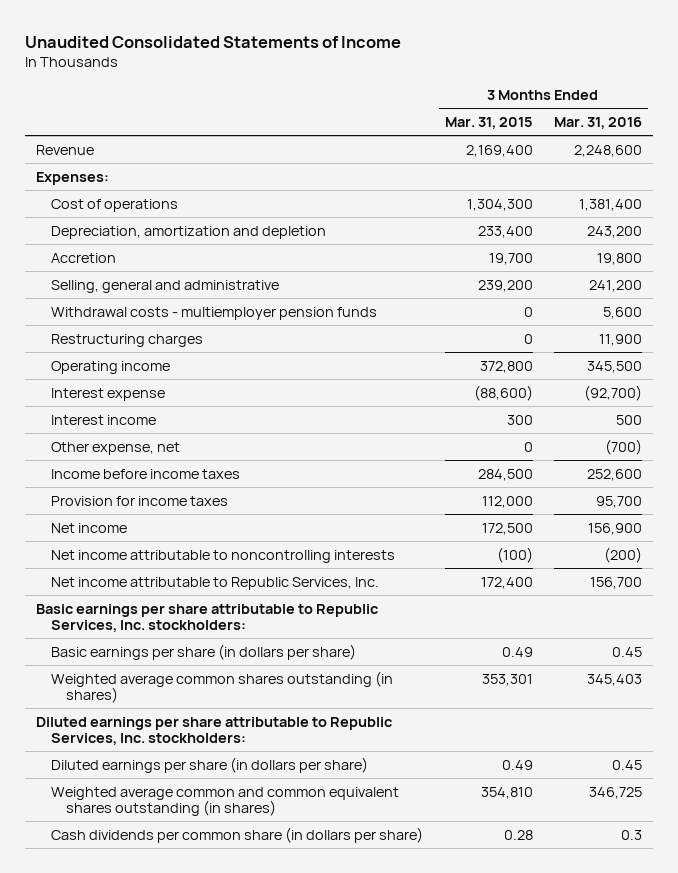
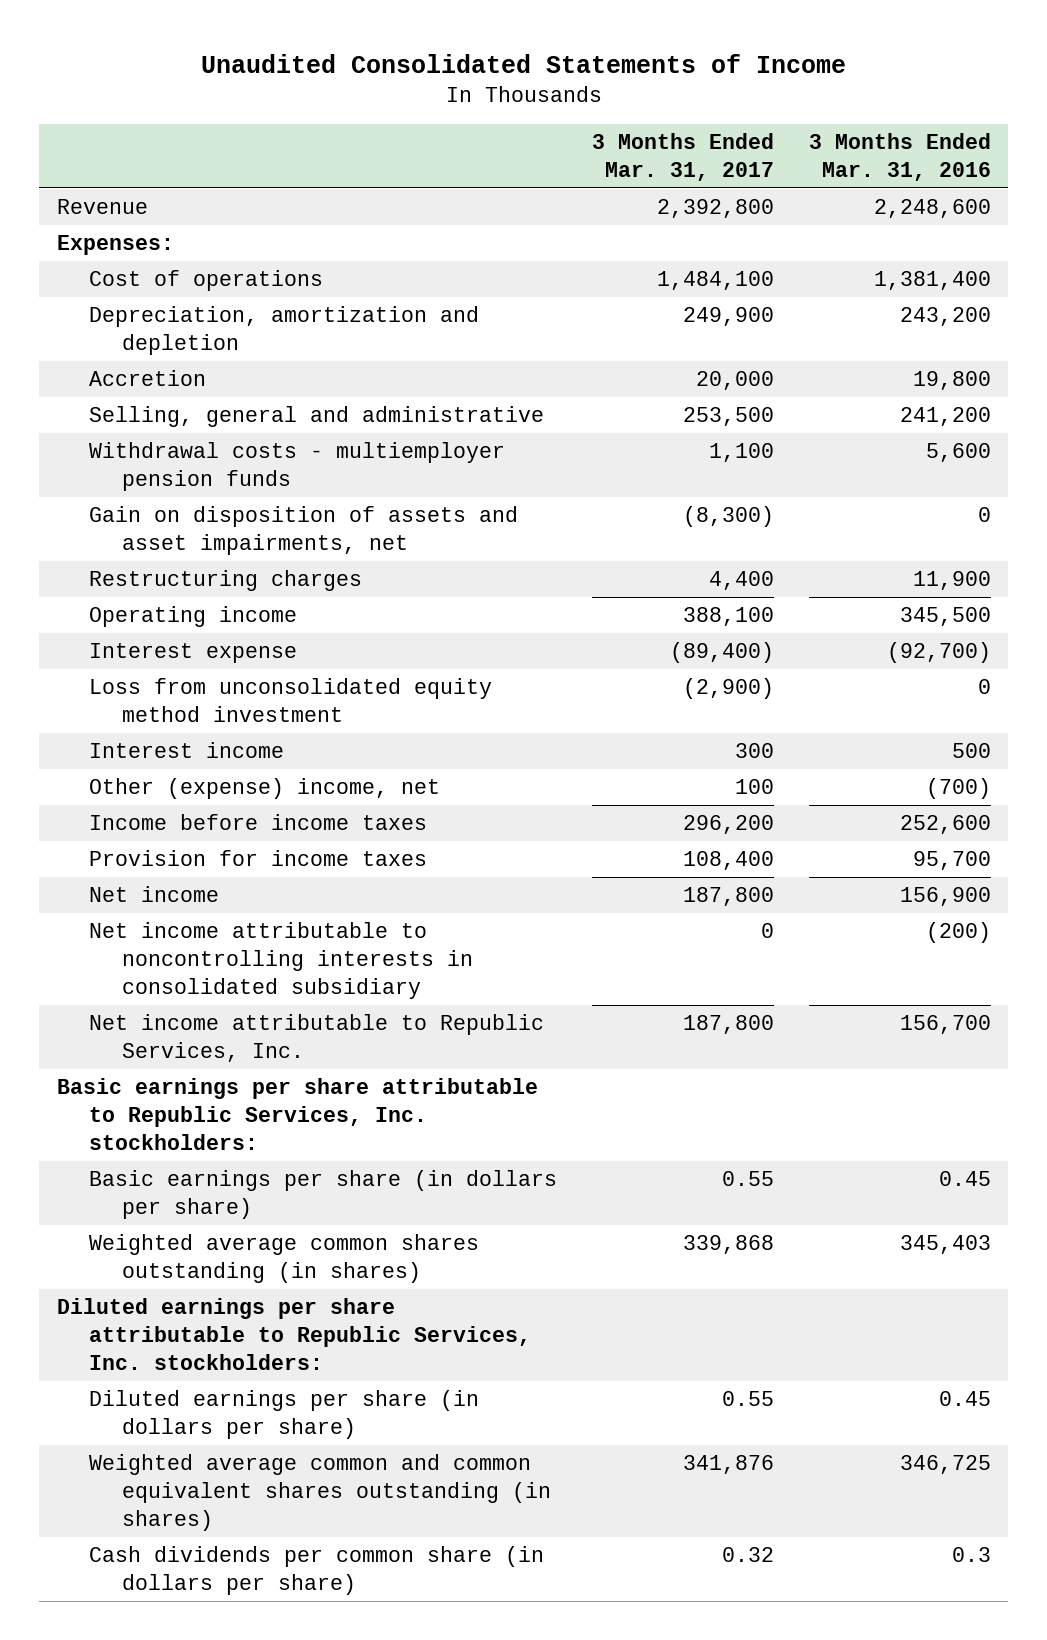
[444,117,533,130] Mar. 31, 2015 -> none
none -> [592,132,775,181] 3 Months Ended Mar. 31, 2017
none -> [89,506,519,555] Gain on disposition of assets and asset impairments, net
none -> [89,678,493,722] Loss from unconsolidated equity method investment
[51,441,181,455] Other expense, net -> [89,778,441,800] Other (expense) income, net
[51,549,396,563] Net income attributable to noncontrolling interests -> [89,922,474,999] Net income attributable to noncontrolling interests in consolidated subsidiary

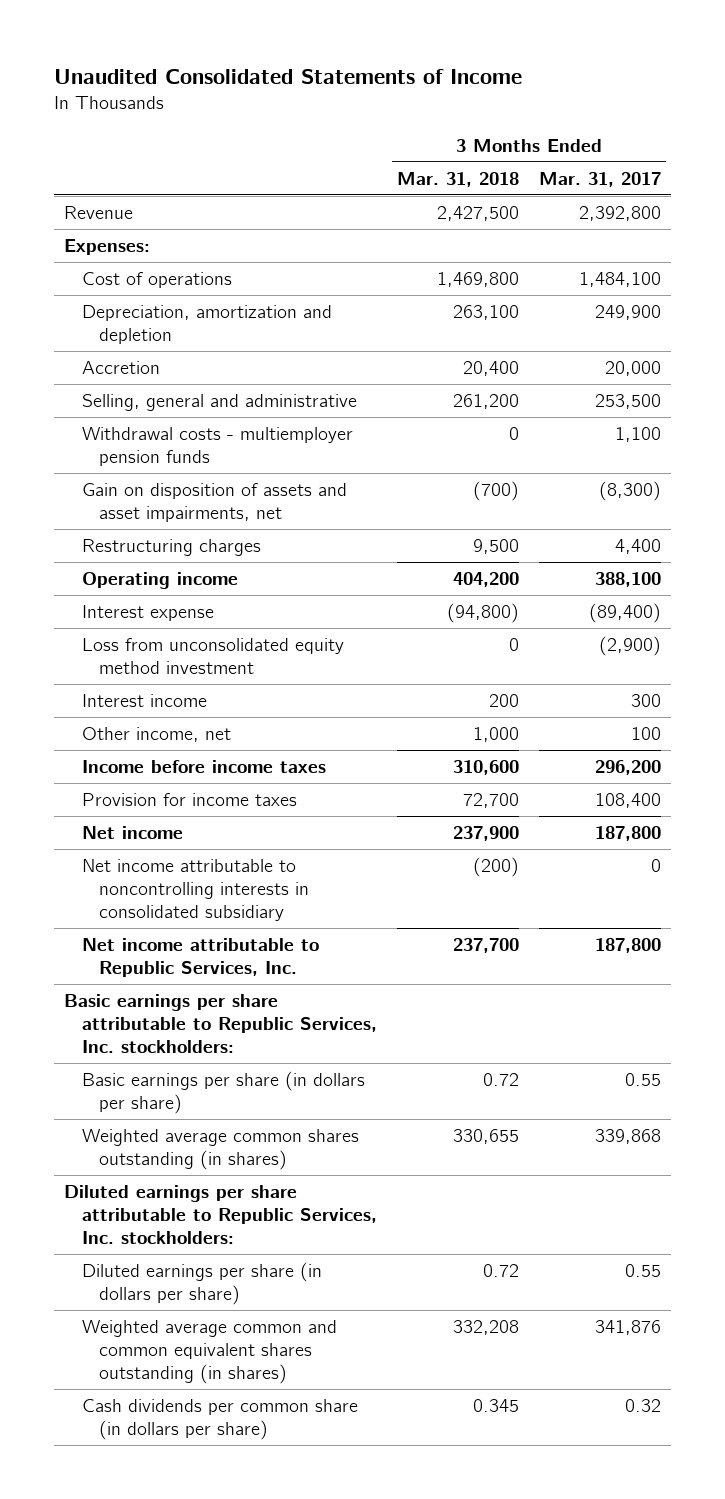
[808,132,991,181] 3 Months Ended Mar. 31, 2016 -> none
none -> [396,171,519,187] Mar. 31, 2018
[89,778,441,800] Other (expense) income, net -> [81,727,231,743] Other income, net

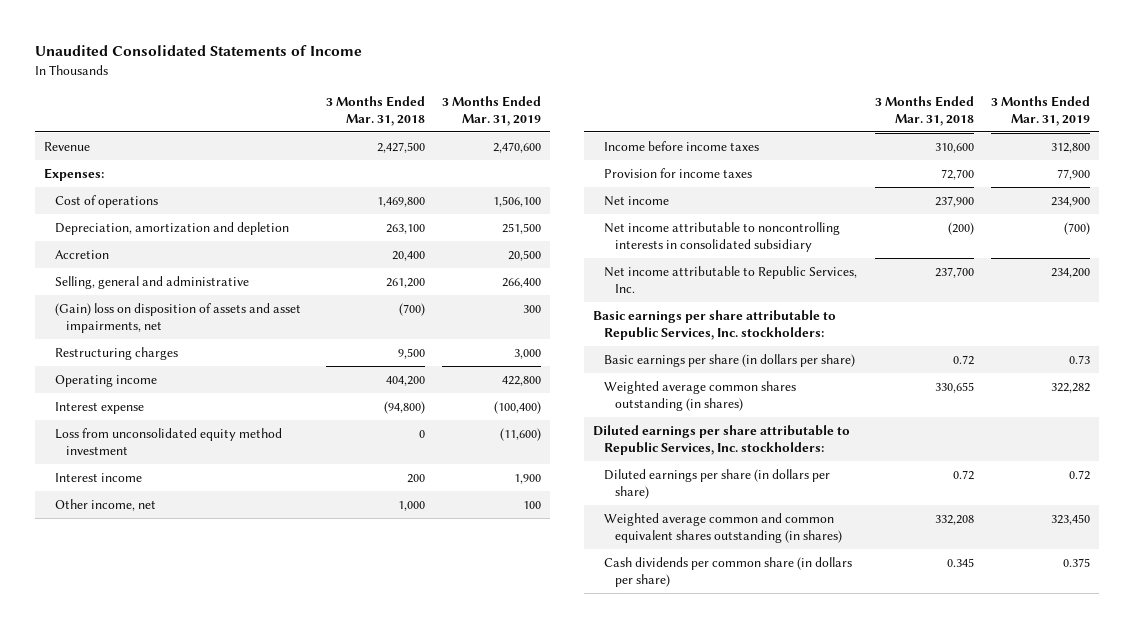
[538,171,661,187] Mar. 31, 2017 -> none
none -> [442,96,542,127] 3 Months Ended Mar. 31, 2019
[81,427,353,467] Withdrawal costs - multiemployer pension funds -> none
[81,483,347,523] Gain on disposition of assets and asset impairments, net -> [54,302,301,333] (Gain) loss on disposition of assets and asset impairments, net

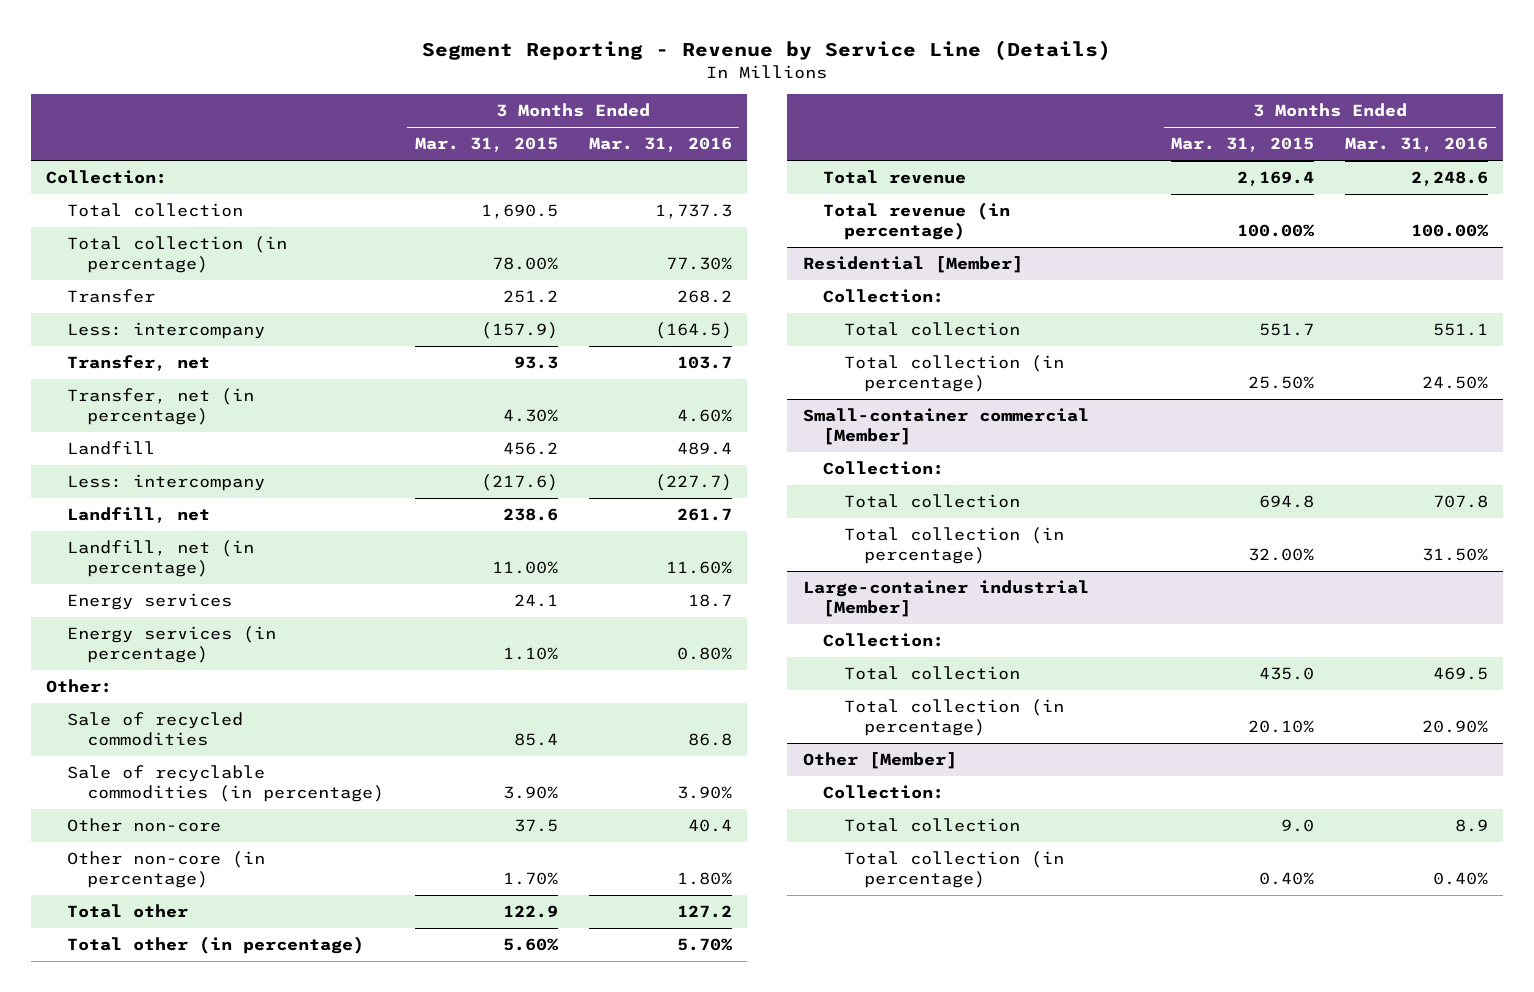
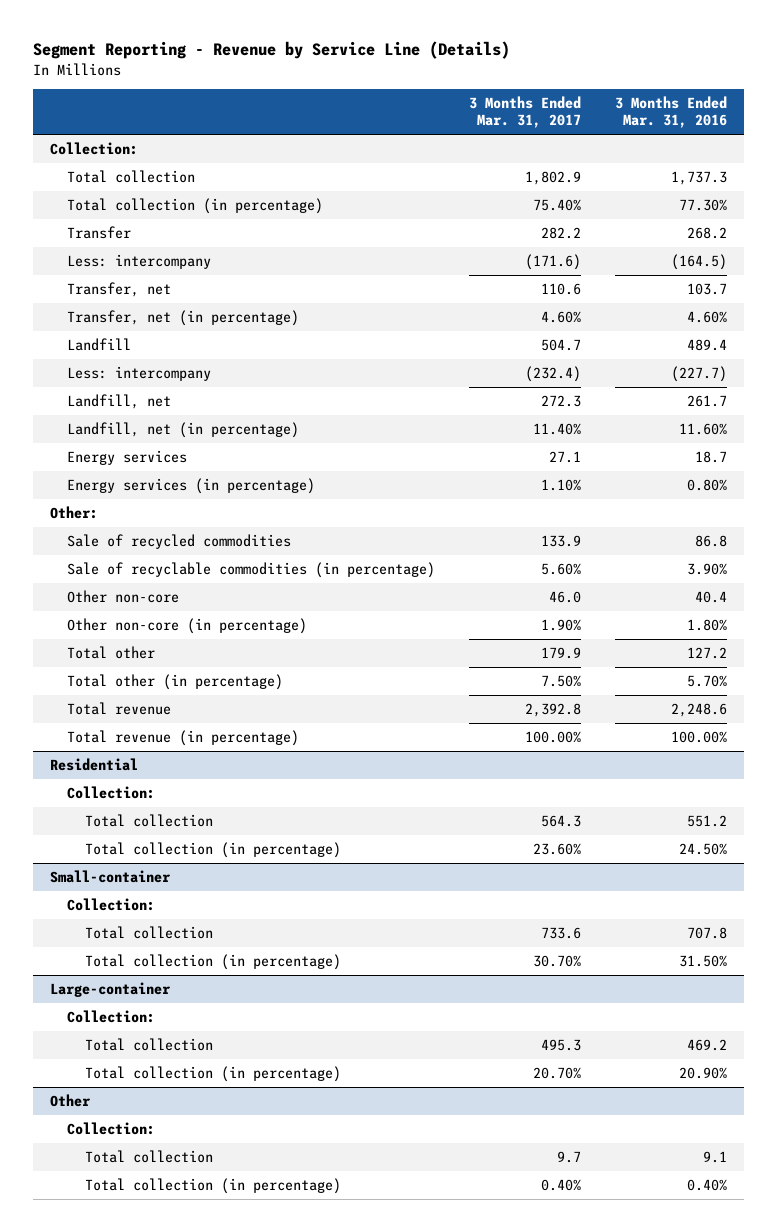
[415,137,559,153] Mar. 31, 2015 -> none
none -> [469,95,582,129] 3 Months Ended Mar. 31, 2017
[802,256,1023,274] Residential [Member] -> [49,758,138,772] Residential
[1433,323,1489,337] 551.1 -> [686,815,727,828] 551.2
[802,408,1089,446] Small-container commercial [Member] -> [49,870,171,884] Small-container
[802,580,1089,618] Large-container industrial [Member] -> [49,982,171,998] Large-container
[1433,667,1489,681] 469.5 -> [686,1039,727,1052] 469.2
[802,752,957,770] Other [Member] -> [49,1094,91,1108] Other
[1455,819,1489,833] 8.9 -> [702,1151,727,1164] 9.1

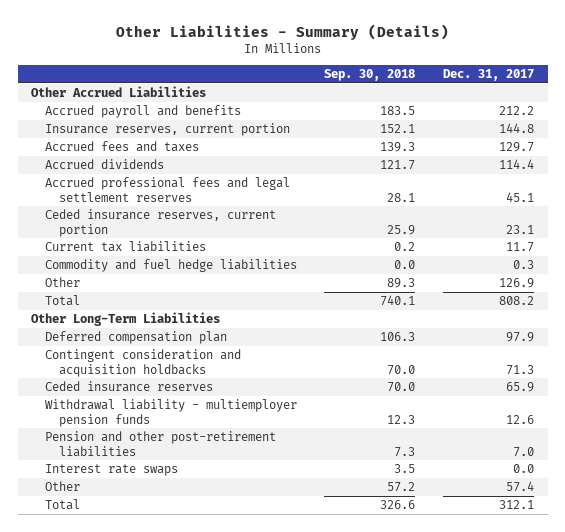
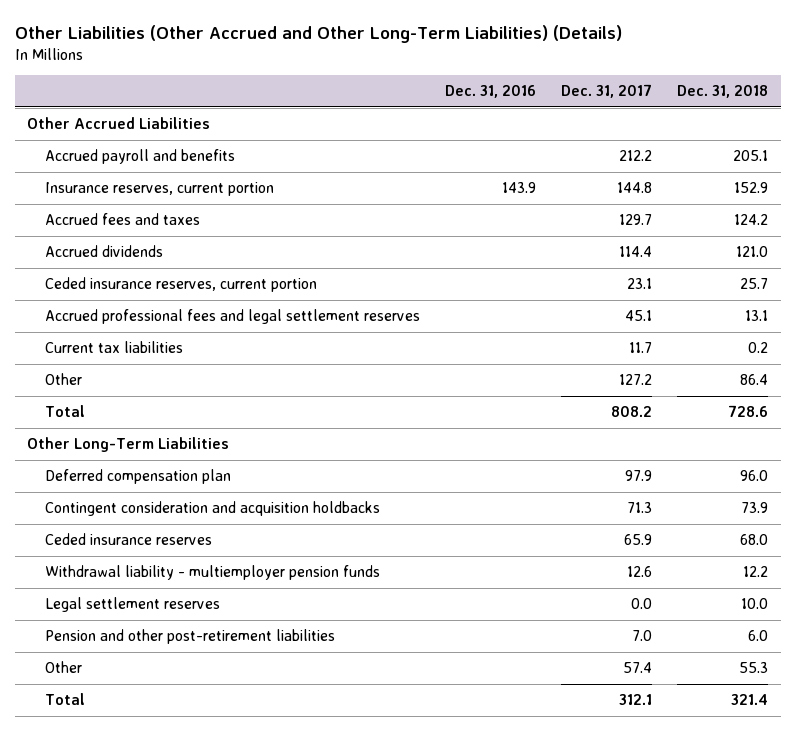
[115,23,449,40] Other Liabilities - Summary (Details) -> [14,24,622,43] Other Liabilities (Other Accrued and Other Long-Term Liabilities) (Details)
[324,69,416,82] Sep. 30, 2018 -> none
none -> [445,85,537,99] Dec. 31, 2016
none -> [677,85,769,99] Dec. 31, 2018
[45,177,291,202] Accrued professional fees and legal settlement reserves -> [44,309,420,325] Accrued professional fees and legal settlement reserves
[45,259,298,273] Commodity and fuel hedge liabilities -> none
[498,278,534,289] 126.9 -> [619,374,653,386] 127.2
none -> [44,597,220,613] Legal settlement reserves
[45,464,179,477] Interest rate swaps -> none

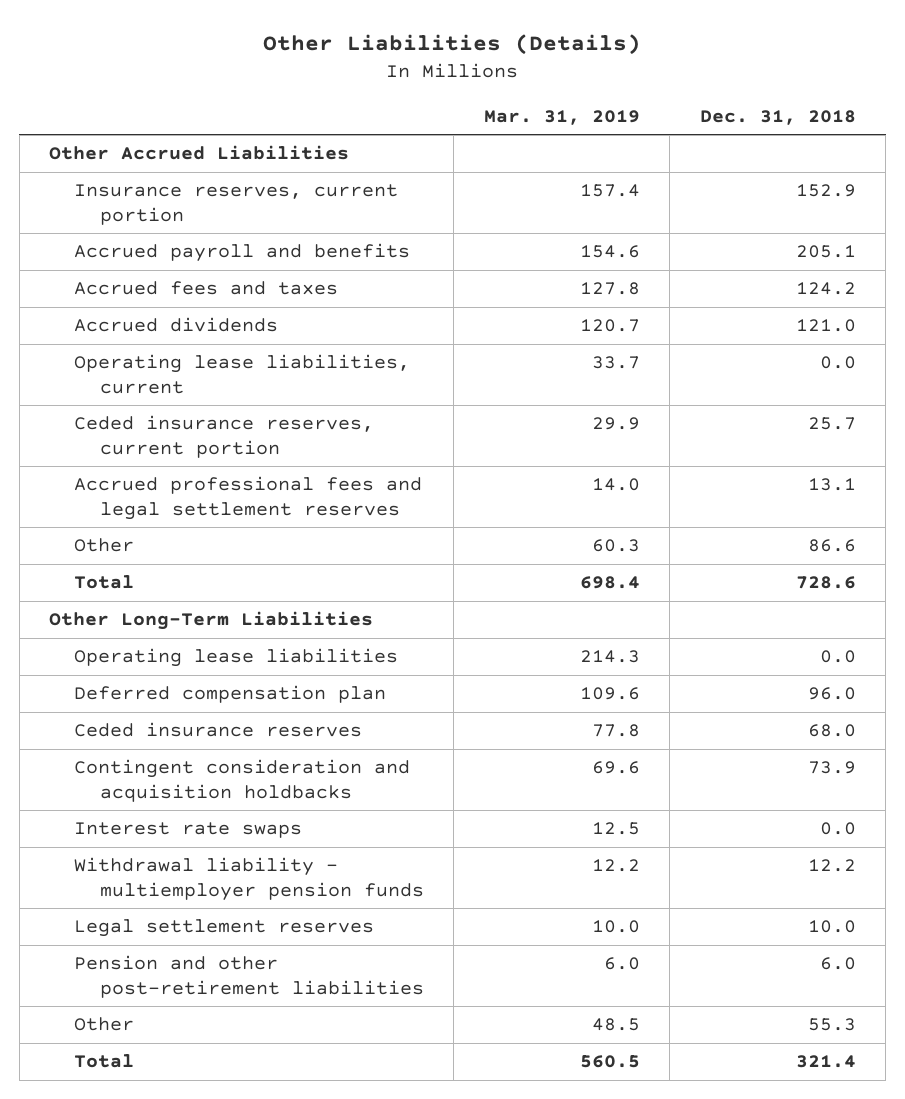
[14,24,622,43] Other Liabilities (Other Accrued and Other Long-Term Liabilities) (Details) -> [263,34,642,56] Other Liabilities (Details)
[445,85,537,99] Dec. 31, 2016 -> none
[561,84,653,99] Dec. 31, 2017 -> none
none -> [483,109,640,125] Mar. 31, 2019
[44,149,235,165] Accrued payroll and benefits -> [74,243,411,263] Accrued payroll and benefits
none -> [74,354,411,394] Operating lease liabilities, current
[44,341,183,354] Current tax liabilities -> none
[740,374,769,386] 86.4 -> [807,539,856,553] 86.6
none -> [74,648,399,668] Operating lease liabilities
[44,501,380,517] Contingent consideration and acquisition holdbacks -> [74,759,411,802] Contingent consideration and acquisition holdbacks
none -> [74,822,303,839] Interest rate swaps

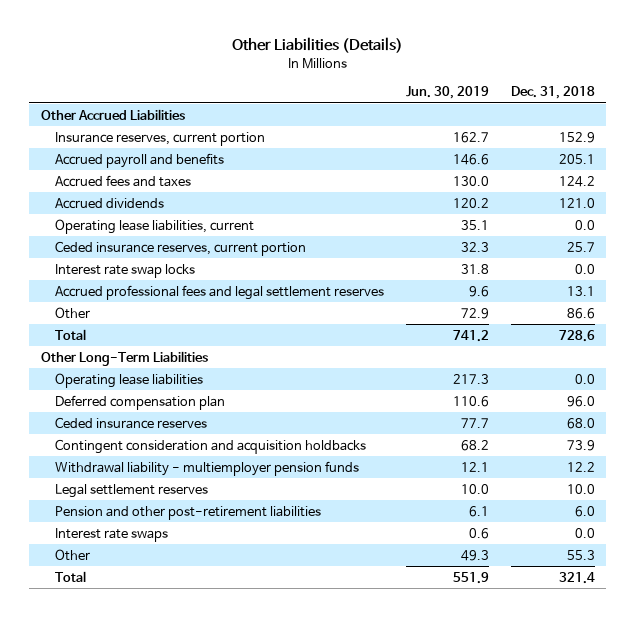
[483,109,640,125] Mar. 31, 2019 -> none
none -> [406,86,490,100] Jun. 30, 2019
none -> [54,263,195,278] Interest rate swap locks
[74,822,303,839] Interest rate swaps -> [54,527,168,542] Interest rate swaps

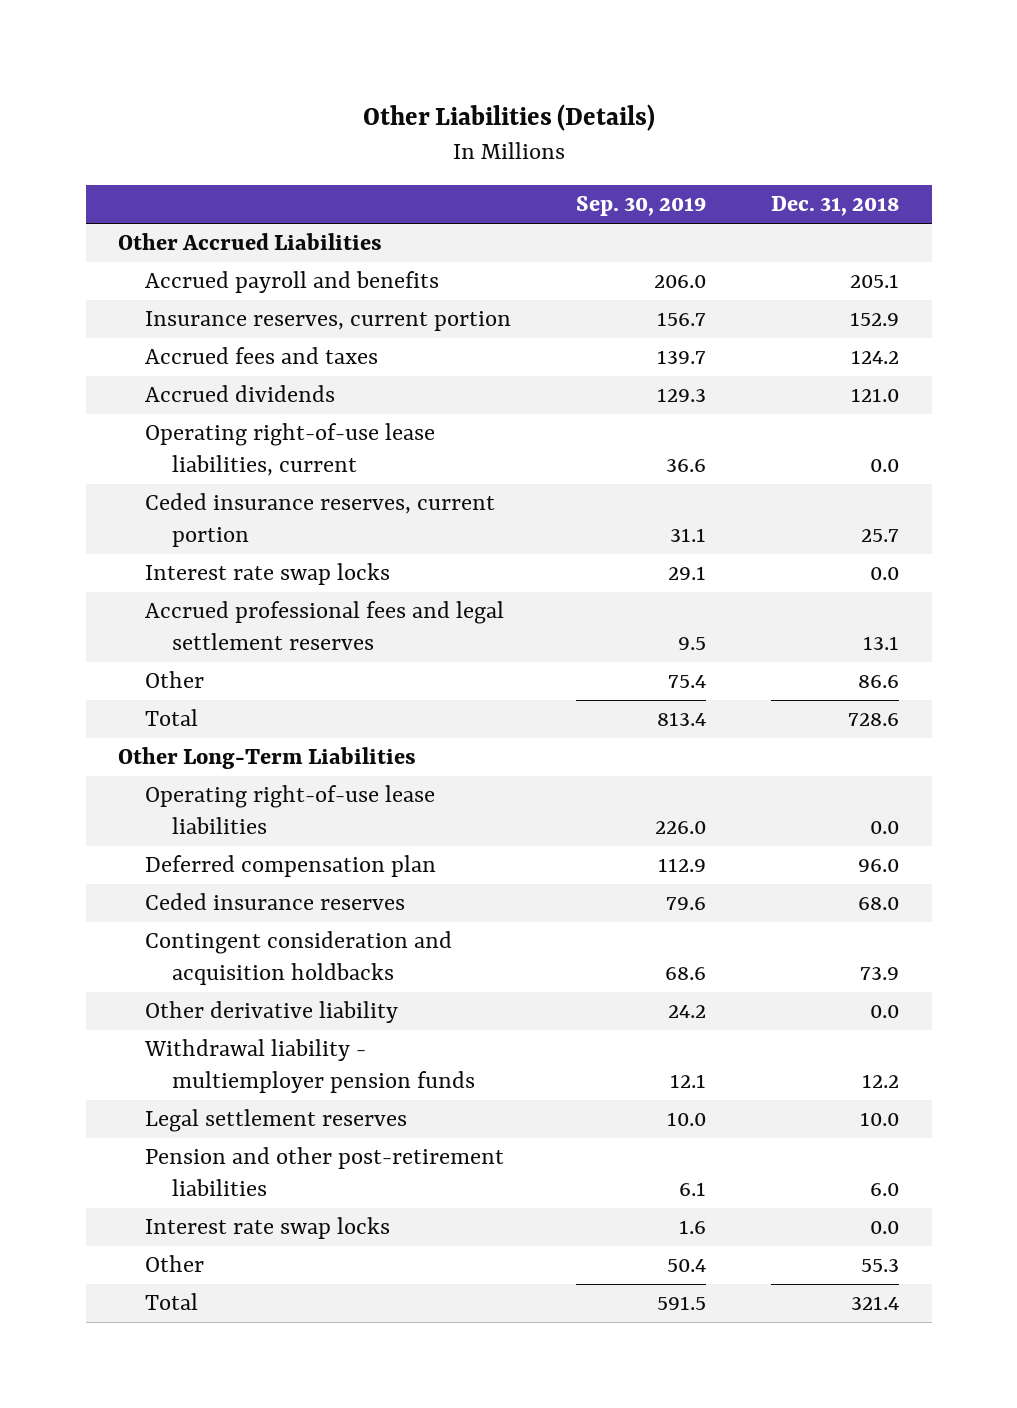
[406,86,490,100] Jun. 30, 2019 -> none
none -> [576,196,707,217] Sep. 30, 2019
[54,131,265,146] Insurance reserves, current portion -> [145,311,512,332] Insurance reserves, current portion
[54,218,254,234] Operating lease liabilities, current -> [145,423,436,476] Operating right-of-use lease liabilities, current
[54,372,203,388] Operating lease liabilities -> [145,785,436,834] Operating right-of-use lease liabilities
none -> [145,1001,399,1024] Other derivative liability
[54,527,168,542] Interest rate swaps -> [145,1217,391,1240] Interest rate swap locks

